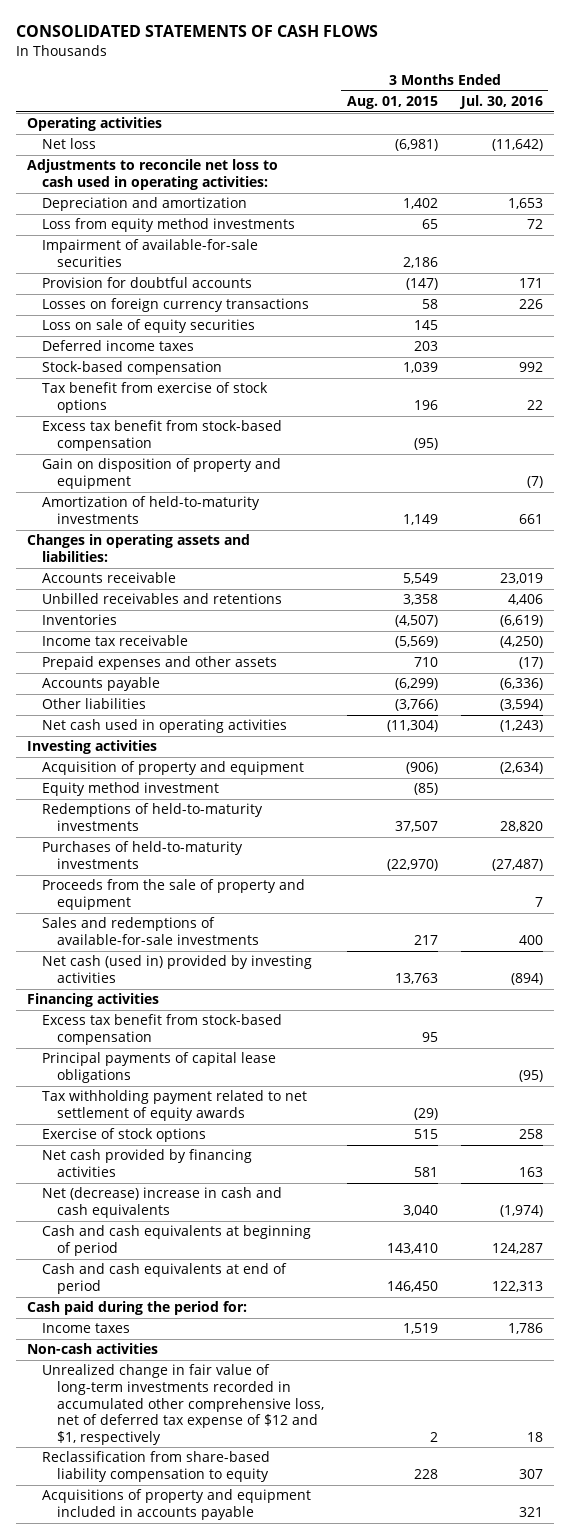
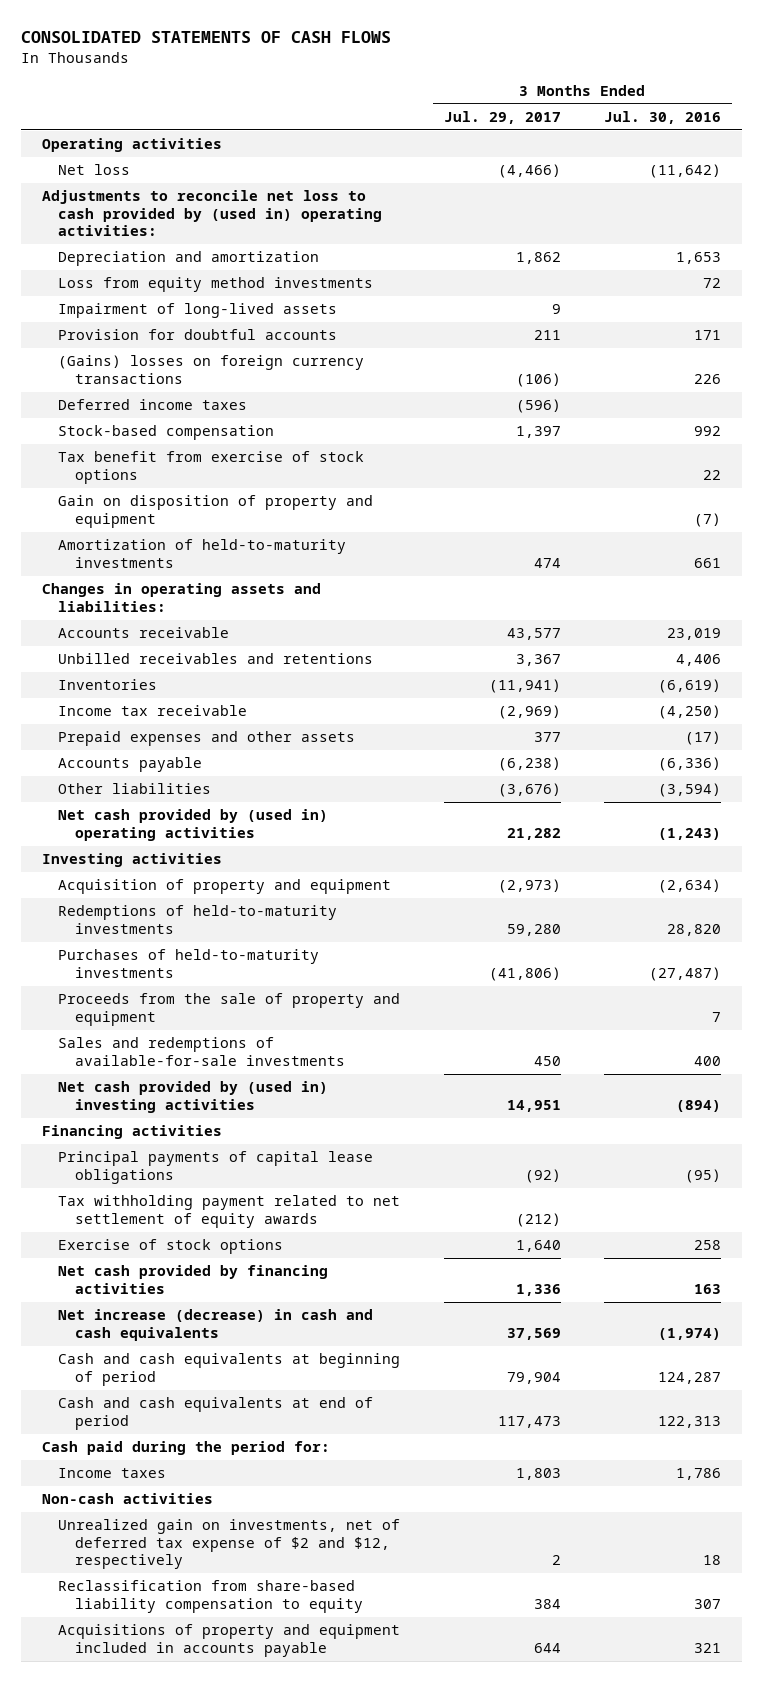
[346,96,438,110] Aug. 01, 2015 -> none
none -> [443,110,561,124] Jul. 29, 2017
[26,159,278,191] Adjustments to reconcile net loss to cash used in operating activities: -> [42,190,383,236] Adjustments to reconcile net loss to cash provided by (used in) operating activities:
[42,239,259,268] Impairment of available-for-sale securities -> none
none -> [58,303,338,319] Impairment of long-lived assets
[42,319,256,334] Loss on sale of equity securities -> none
[42,298,310,313] Losses on foreign currency transactions -> [58,355,365,384] (Gains) losses on foreign currency transactions
[42,420,283,452] Excess tax benefit from stock-based compensation -> none
[42,719,288,734] Net cash used in operating activities -> [58,809,329,841] Net cash provided by (used in) operating activities
[42,782,220,797] Equity method investment -> none
[42,955,313,984] Net cash (used in) provided by investing activities -> [58,1081,329,1113] Net cash provided by (used in) investing activities
[42,1014,283,1046] Excess tax benefit from stock-based compensation -> none
[42,1187,283,1219] Net (decrease) increase in cash and cash equivalents -> [58,1309,374,1341] Net increase (decrease) in cash and cash equivalents
[42,1364,325,1445] Unrealized change in fair value of long-term investments recorded in accumulated other comprehensive loss, net of deferred tax expense of $12 and $1, respectively -> [58,1519,401,1569] Unrealized gain on investments, net of deferred tax expense of $2 and $12, respectively

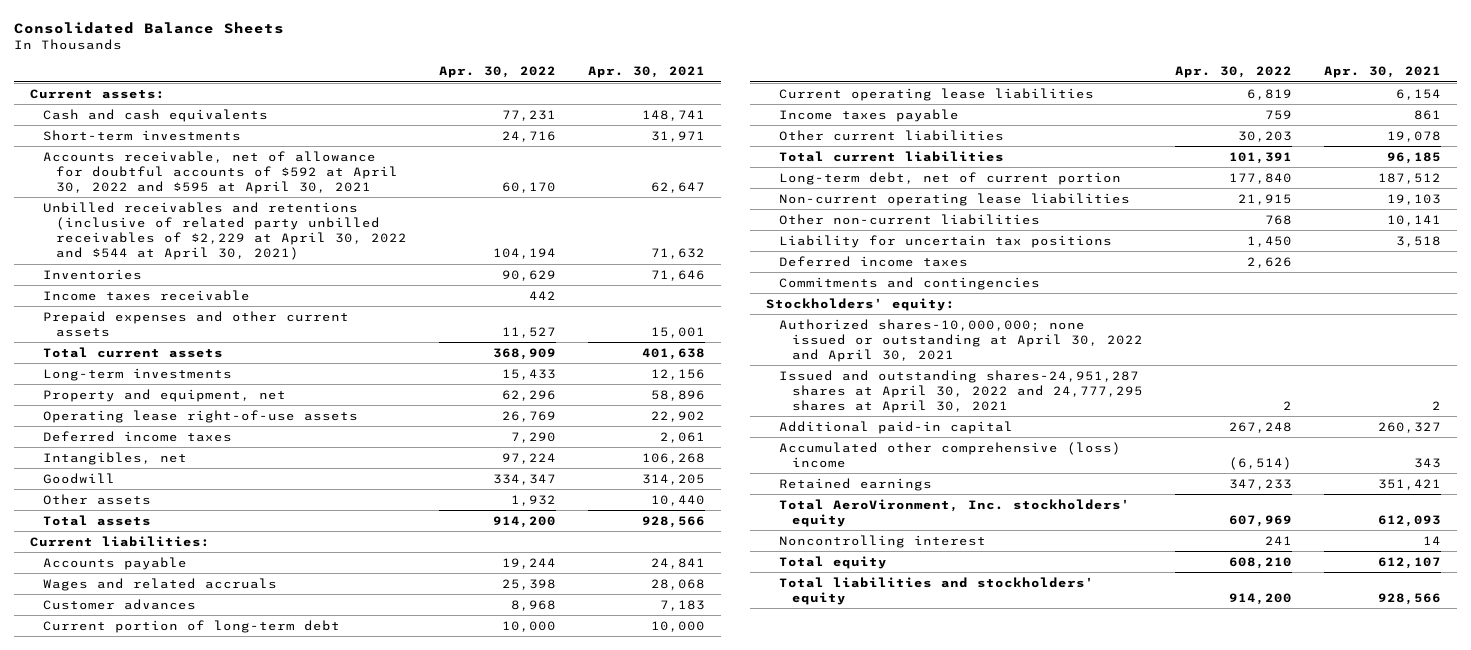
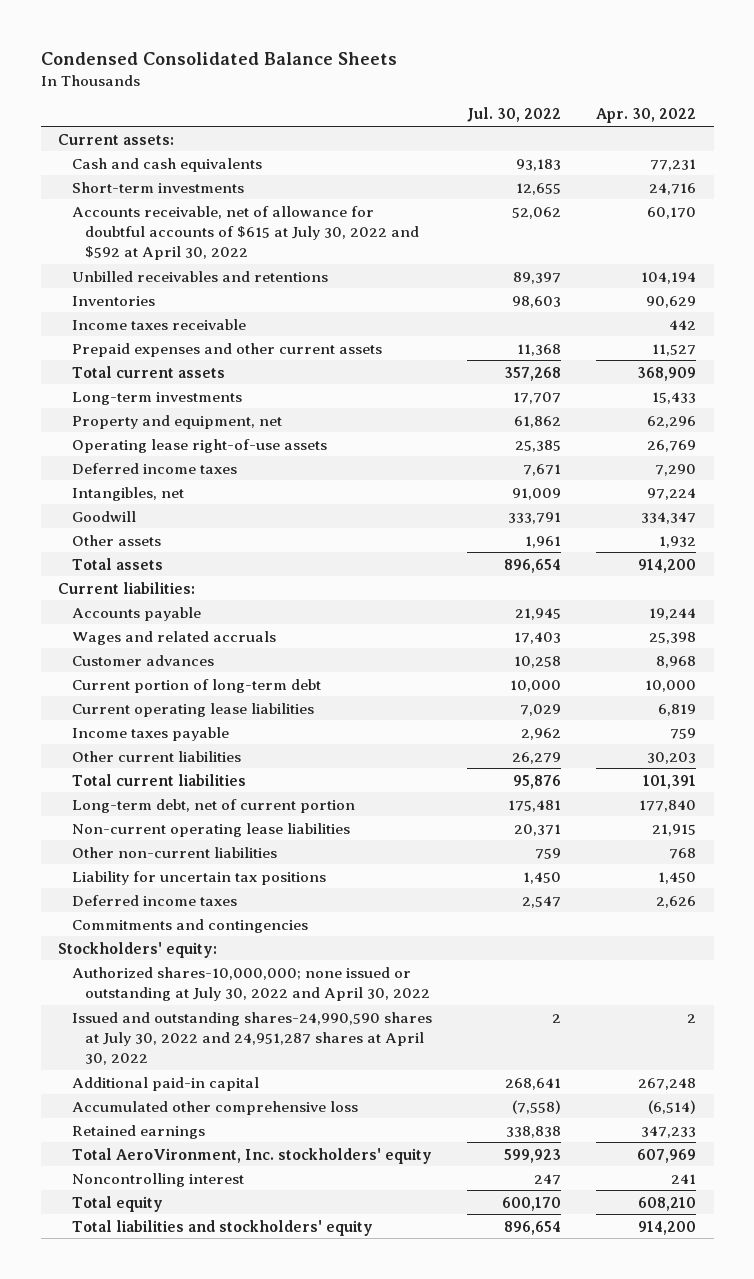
[14,21,285,34] Consolidated Balance Sheets -> [40,51,397,65] Condensed Consolidated Balance Sheets
[587,66,705,79] Apr. 30, 2021 -> none
none -> [466,107,561,123] Jul. 30, 2022
[43,150,398,195] Accounts receivable, net of allowance for doubtful accounts of $592 at April 30, 2022 and $595 at April 30, 2021 -> [71,205,420,261] Accounts receivable, net of allowance for doubtful accounts of $615 at July 30, 2022 and $592 at April 30, 2022
[43,201,407,261] Unbilled receivables and retentions (inclusive of related party unbilled receivables of $2,229 at April 30, 2022 and $544 at April 30, 2021) -> [71,270,328,282] Unbilled receivables and retentions
[779,318,1143,363] Authorized shares-10,000,000; none issued or outstanding at April 30, 2022 and April 30, 2021 -> [71,966,431,1001] Authorized shares-10,000,000; none issued or outstanding at July 30, 2022 and April 30, 2022
[779,369,1143,414] Issued and outstanding shares-24,951,287 shares at April 30, 2022 and 24,777,295 shares at April 30, 2021 -> [71,1011,432,1066] Issued and outstanding shares-24,990,590 shares at July 30, 2022 and 24,951,287 shares at April 30, 2022
[779,441,1122,468] Accumulated other comprehensive (loss) income -> [71,1100,358,1115] Accumulated other comprehensive loss

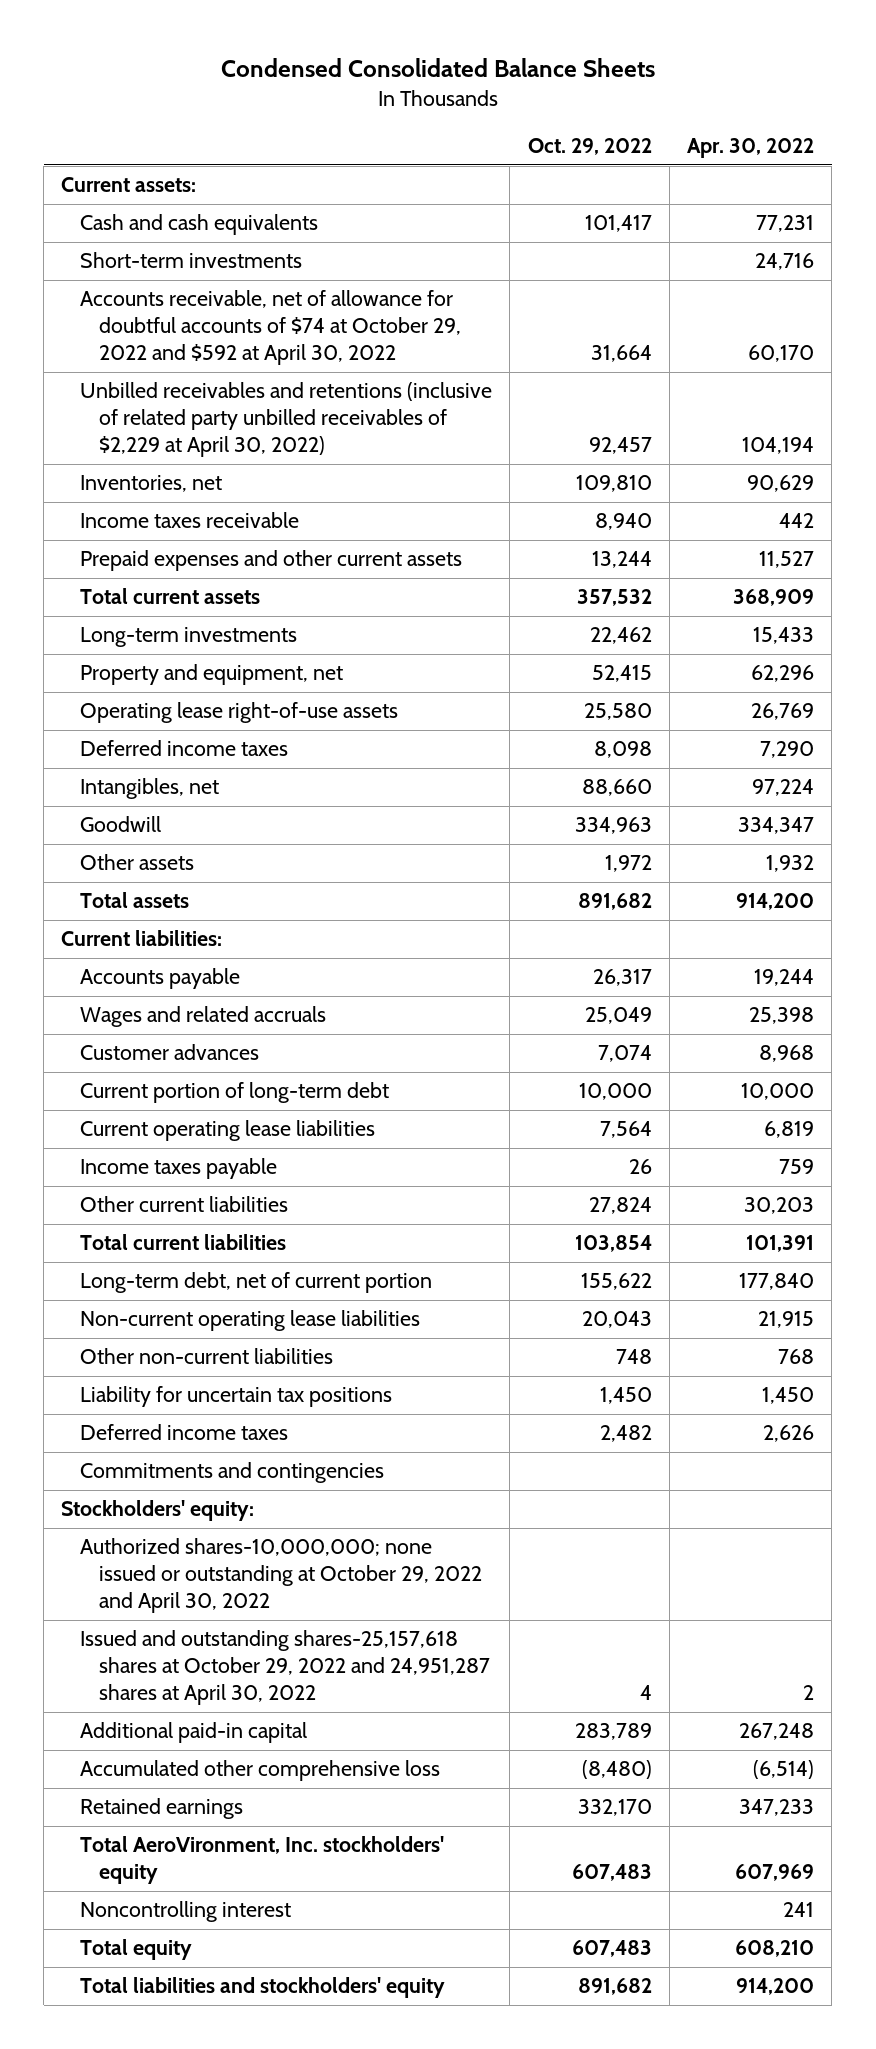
[466,107,561,123] Jul. 30, 2022 -> none
none -> [527,138,652,156] Oct. 29, 2022
[71,205,420,261] Accounts receivable, net of allowance for doubtful accounts of $615 at July 30, 2022 and $592 at April 30, 2022 -> [80,290,461,366] Accounts receivable, net of allowance for doubtful accounts of $74 at October 29, 2022 and $592 at April 30, 2022
[71,270,328,282] Unbilled receivables and retentions -> [80,382,493,458] Unbilled receivables and retentions (inclusive of related party unbilled receivables of $2,229 at April 30, 2022)
[71,295,155,306] Inventories -> [80,475,223,493] Inventories, net
[71,966,431,1001] Authorized shares-10,000,000; none issued or outstanding at July 30, 2022 and April 30, 2022 -> [80,1538,482,1614] Authorized shares-10,000,000; none issued or outstanding at October 29, 2022 and April 30, 2022
[71,1011,432,1066] Issued and outstanding shares-24,990,590 shares at July 30, 2022 and 24,951,287 shares at April 30, 2022 -> [80,1630,490,1706] Issued and outstanding shares-25,157,618 shares at October 29, 2022 and 24,951,287 shares at April 30, 2022

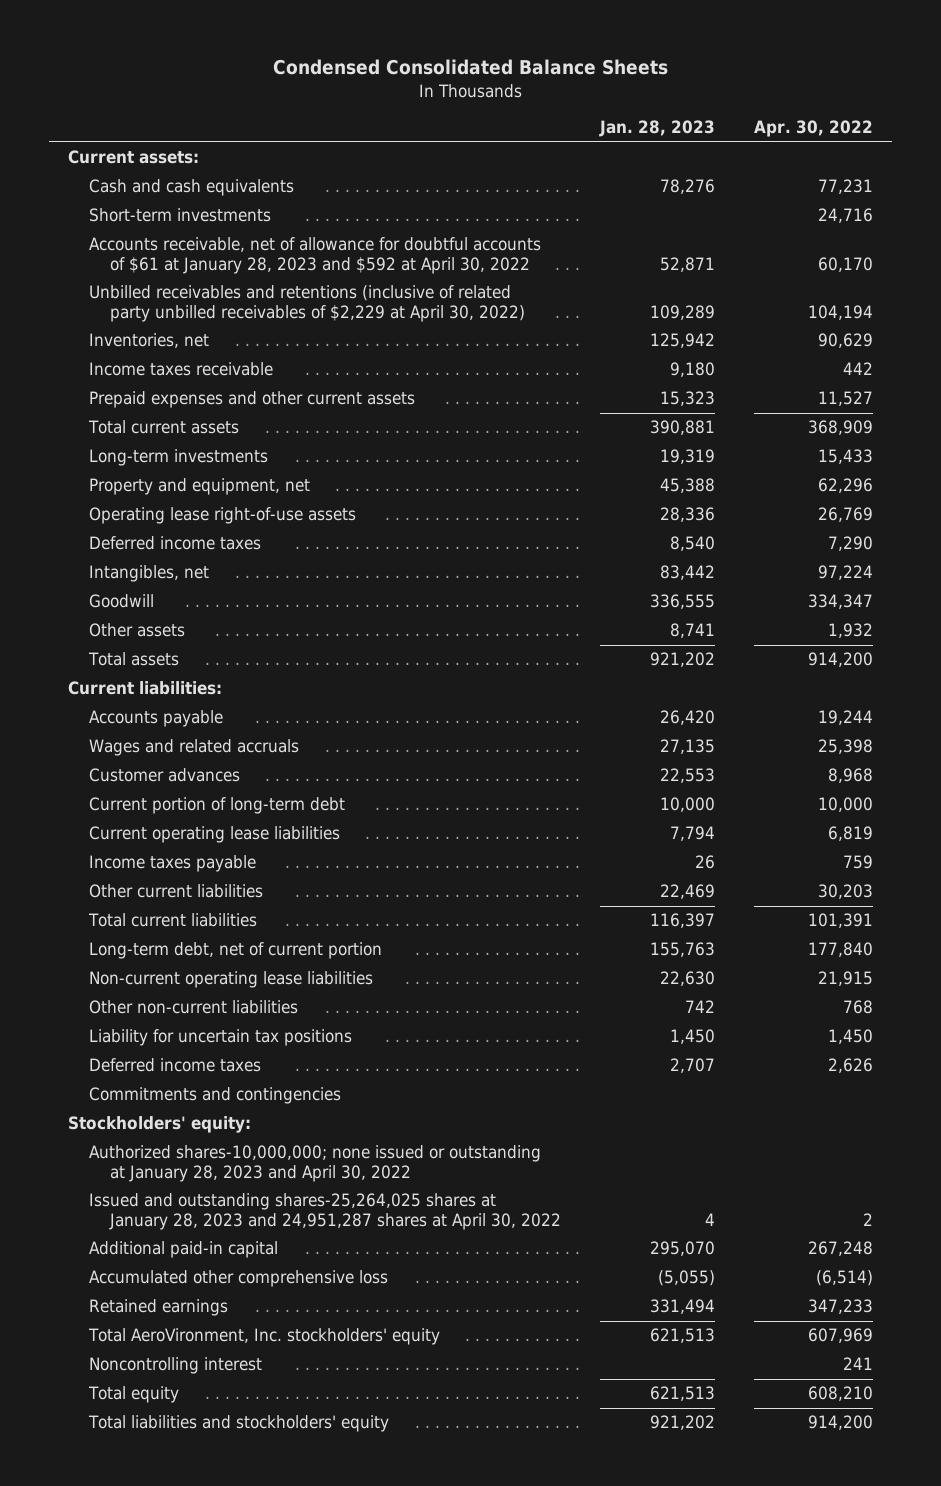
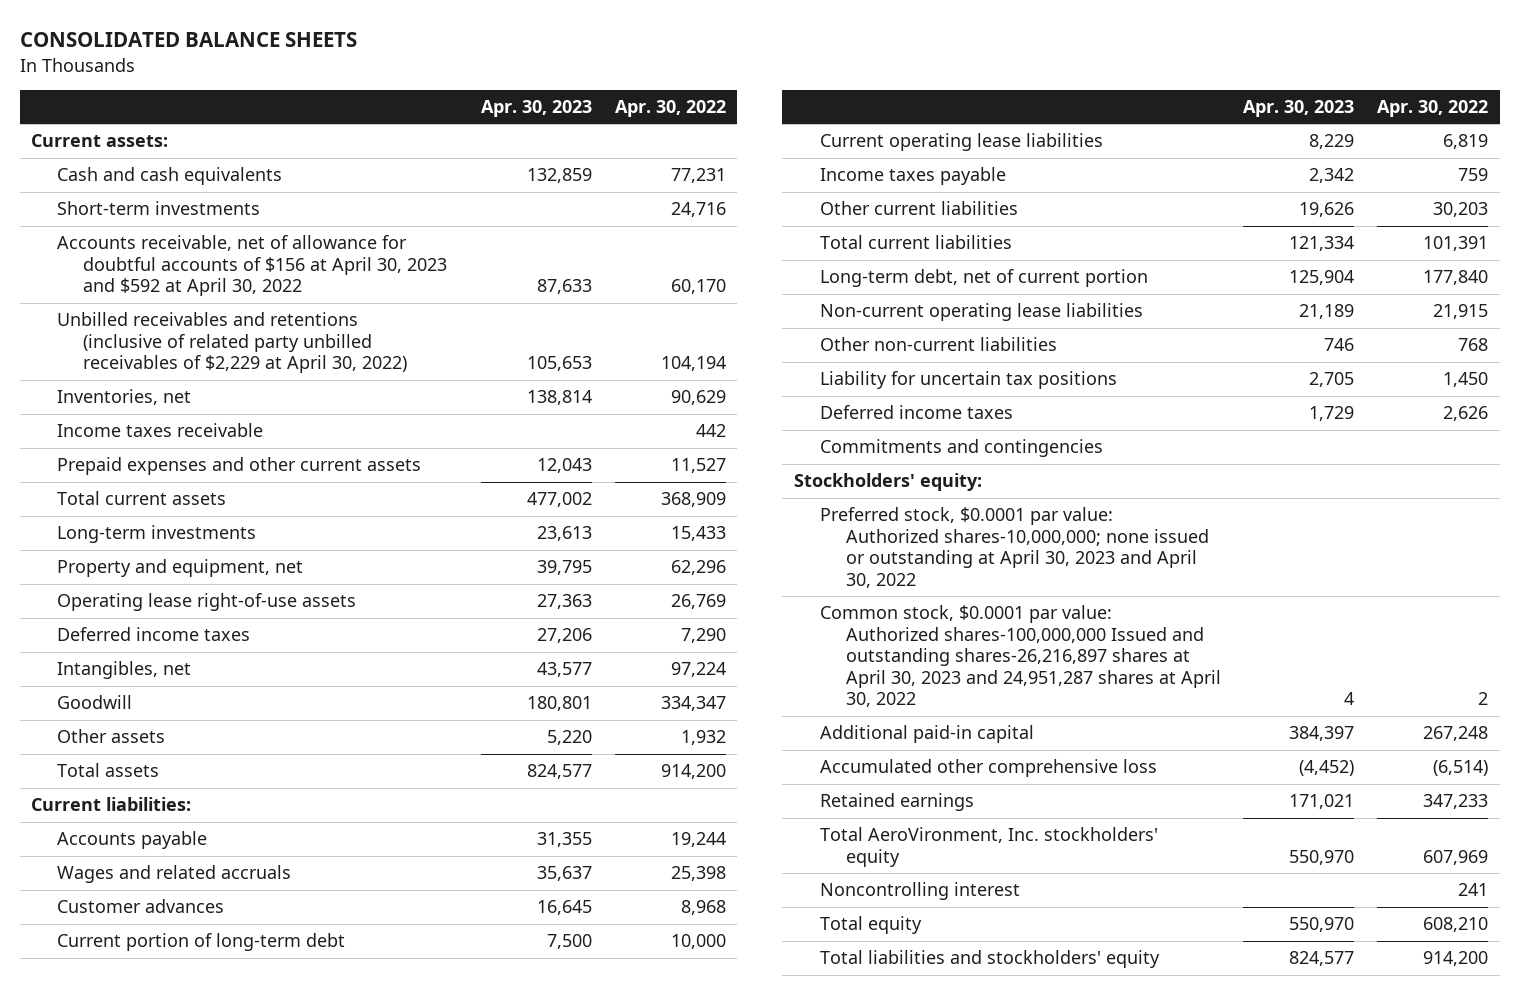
[272,59,668,76] Condensed Consolidated Balance Sheets -> [19,32,357,48] CONSOLIDATED BALANCE SHEETS
[598,120,715,138] Jan. 28, 2023 -> none
none -> [480,99,592,117] Apr. 30, 2023
[89,237,542,274] Accounts receivable, net of allowance for doubtful accounts of $61 at January 28, 2023 and $592 at April 30, 2022 -> [57,235,448,297] Accounts receivable, net of allowance for doubtful accounts of $156 at April 30, 2023 and $592 at April 30, 2022
[89,1145,542,1182] Authorized shares-10,000,000; none issued or outstanding at January 28, 2023 and April 30, 2022 -> [819,507,1209,588] Preferred stock, $0.0001 par value: Authorized shares-10,000,000; none issued or outstanding at April 30, 2023 and April 30, 2022
[89,1193,562,1230] Issued and outstanding shares-25,264,025 shares at January 28, 2023 and 24,951,287 shares at April 30, 2022 -> [819,605,1221,708] Common stock, $0.0001 par value: Authorized shares-100,000,000 Issued and outstanding shares-26,216,897 shares at April 30, 2023 and 24,951,287 shares at April 30, 2022

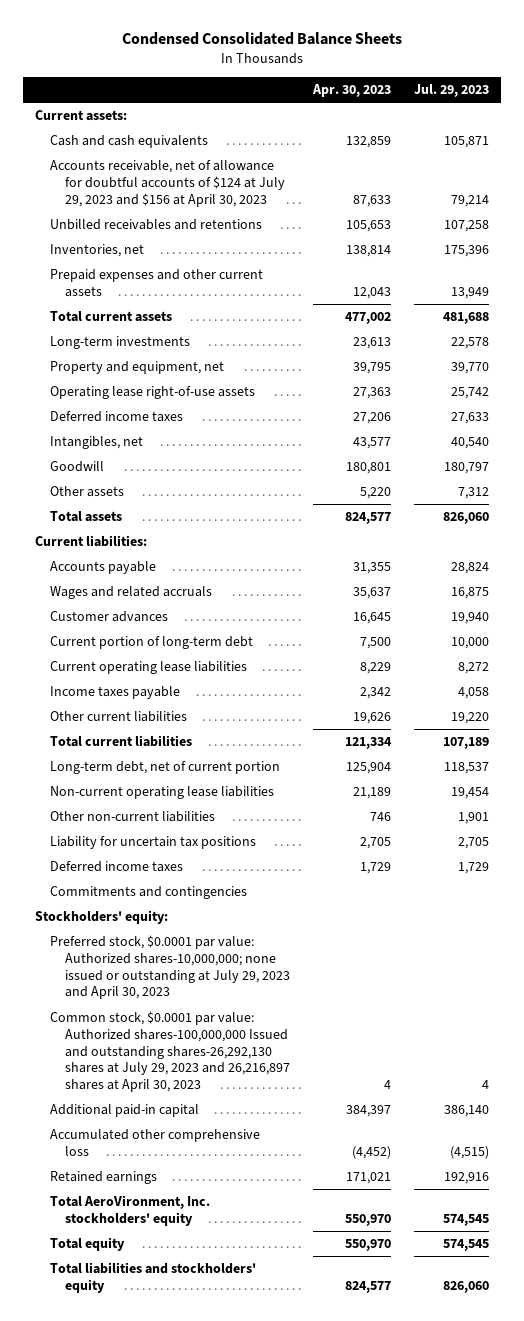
[19,32,357,48] CONSOLIDATED BALANCE SHEETS -> [121,32,402,46] Condensed Consolidated Balance Sheets
[614,99,726,117] Apr. 30, 2022 -> none
none -> [414,84,490,98] Jul. 29, 2023
[57,201,261,216] Short-term investments -> none
[57,235,448,297] Accounts receivable, net of allowance for doubtful accounts of $156 at April 30, 2023 and $592 at April 30, 2022 -> [49,160,285,207] Accounts receivable, net of allowance for doubtful accounts of $124 at July 29, 2023 and $156 at April 30, 2023
[57,312,408,374] Unbilled receivables and retentions (inclusive of related party unbilled receivables of $2,229 at April 30, 2022) -> [49,219,262,231] Unbilled receivables and retentions
[57,423,264,438] Income taxes receivable -> none
[819,507,1209,588] Preferred stock, $0.0001 par value: Authorized shares-10,000,000; none issued or outstanding at April 30, 2023 and April 30, 2022 -> [49,935,290,1000] Preferred stock, $0.0001 par value: Authorized shares-10,000,000; none issued or outstanding at July 29, 2023 and April 30, 2023
[819,605,1221,708] Common stock, $0.0001 par value: Authorized shares-100,000,000 Issued and outstanding shares-26,216,897 shares at April 30, 2023 and 24,951,287 shares at April 30, 2022 -> [49,1011,290,1092] Common stock, $0.0001 par value: Authorized shares-100,000,000 Issued and outstanding shares-26,292,130 shares at July 29, 2023 and 26,216,897 shares at April 30, 2023
[819,882,1020,901] Noncontrolling interest -> none

